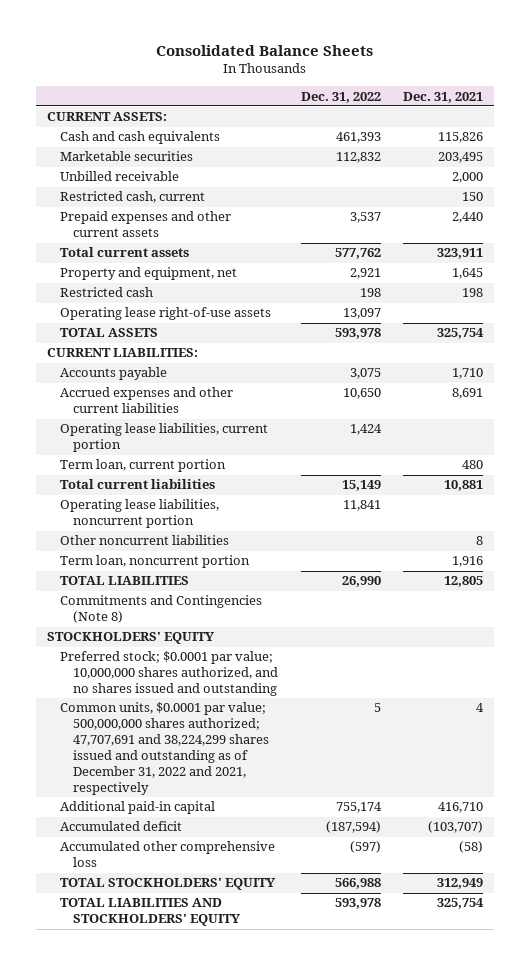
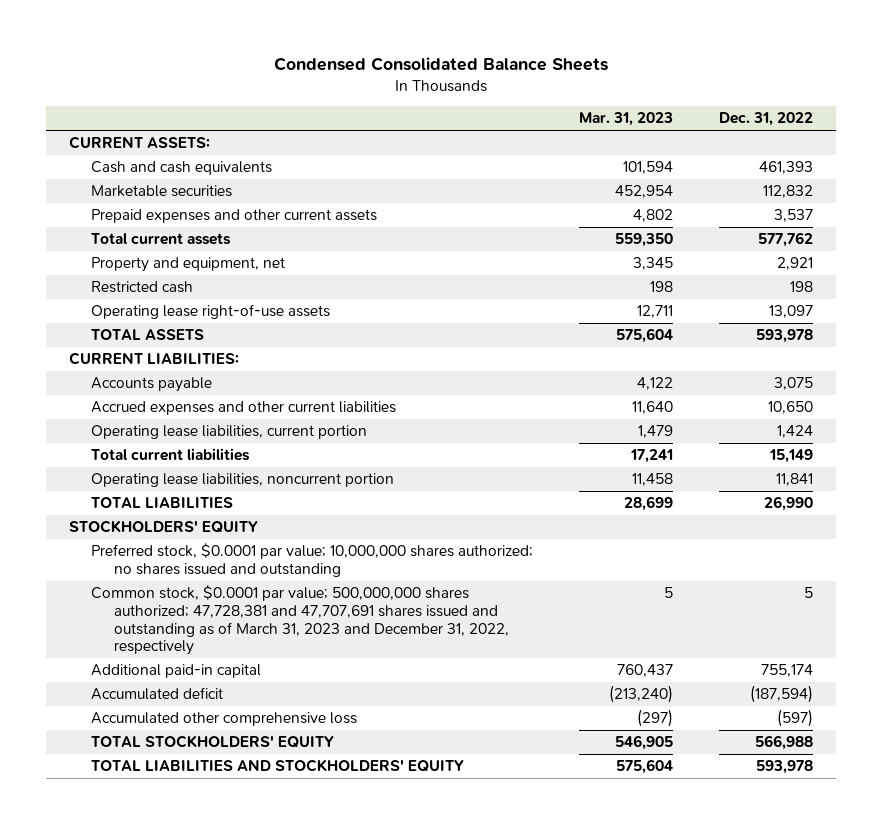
[155,44,373,56] Consolidated Balance Sheets -> [273,57,608,72] Condensed Consolidated Balance Sheets
[402,91,483,103] Dec. 31, 2021 -> none
none -> [579,112,674,127] Mar. 31, 2023
[60,171,180,182] Unbilled receivable -> none
[60,191,206,204] Restricted cash, current -> none
[60,459,227,473] Term loan, current portion -> none
[60,535,230,546] Other noncurrent liabilities -> none
[60,555,251,569] Term loan, noncurrent portion -> none
[60,595,263,624] Commitments and Contingencies (Note 8) -> none
[60,651,279,697] Preferred stock; $0.0001 par value; 10,000,000 shares authorized, and no shares issued and outstanding -> [91,543,534,577] Preferred stock, $0.0001 par value; 10,000,000 shares authorized; no shares issued and outstanding
[60,702,270,796] Common units, $0.0001 par value; 500,000,000 shares authorized; 47,707,691 and 38,224,299 shares issued and outstanding as of December 31, 2022 and 2021, respectively -> [91,585,509,656] Common stock, $0.0001 par value; 500,000,000 shares authorized; 47,728,381 and 47,707,691 shares issued and outstanding as of March 31, 2023 and December 31, 2022, respectively

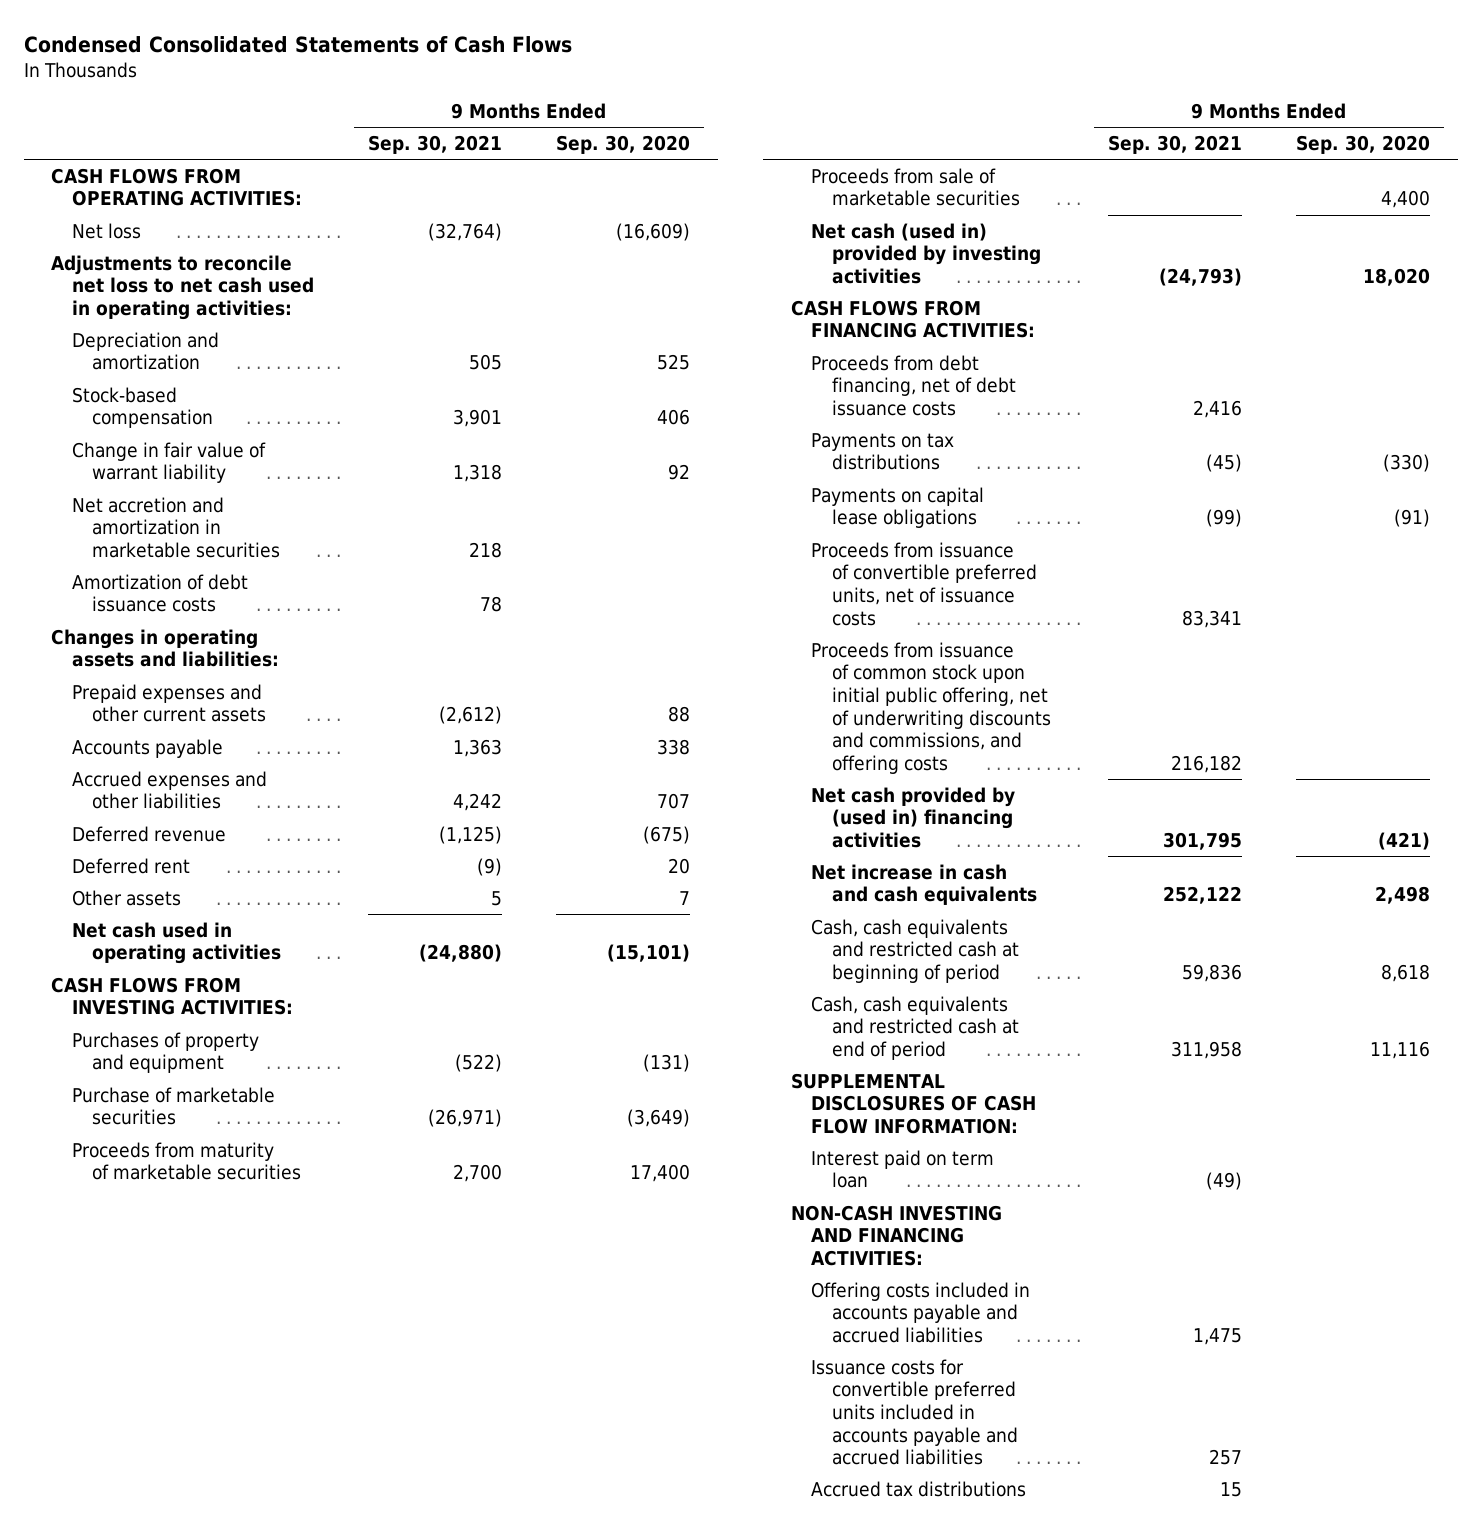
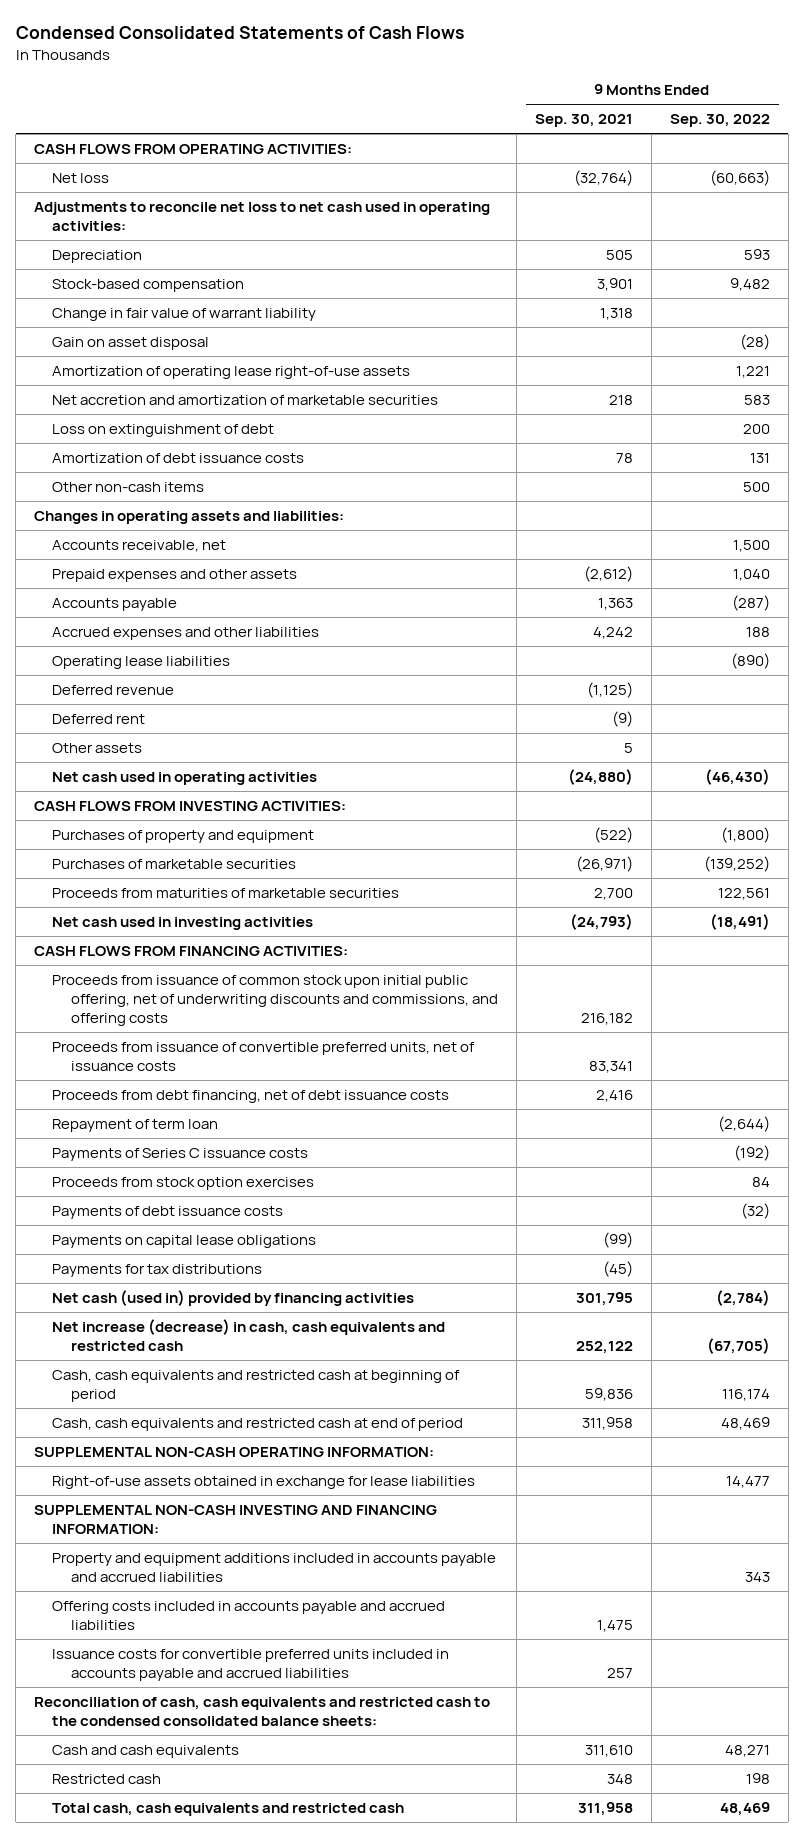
[556,134,691,154] Sep. 30, 2020 -> none
none -> [669,114,770,128] Sep. 30, 2022
[71,331,219,371] Depreciation and amortization -> none
none -> [52,250,143,264] Depreciation
none -> [52,337,210,351] Gain on asset disposal
none -> [52,366,411,380] Amortization of operating lease right-of-use assets
[71,496,281,558] Net accretion and amortization in marketable securities -> [52,395,439,406] Net accretion and amortization of marketable securities
none -> [52,424,275,438] Loss on extinguishment of debt
none -> [52,482,205,493] Other non-cash items
none -> [52,540,227,553] Accounts receivable, net
[71,683,267,723] Prepaid expenses and other current assets -> [52,569,298,583] Prepaid expenses and other assets
none -> [52,656,231,670] Operating lease liabilities
[811,167,1021,207] Proceeds from sale of marketable securities -> none
[71,1086,275,1126] Purchase of marketable securities -> [52,859,297,870] Purchases of marketable securities
[71,1141,302,1181] Proceeds from maturity of marketable securities -> [52,888,400,899] Proceeds from maturities of marketable securities
[811,222,1042,284] Net cash (used in) provided by investing activities -> [52,917,314,931] Net cash used in investing activities
[811,641,1052,774] Proceeds from issuance of common stock upon initial public offering, net of underwriting discounts and commissions, and offering costs -> [52,975,498,1027] Proceeds from issuance of common stock upon initial public offering, net of underwriting discounts and commissions, and offering costs
[811,541,1038,626] Proceeds from issuance of convertible preferred units, net of issuance costs -> [52,1042,476,1072] Proceeds from issuance of convertible preferred units, net of issuance costs
[811,432,955,471] Payments on tax distributions -> none
none -> [52,1119,219,1133] Repayment of term loan
none -> [52,1148,309,1162] Payments of Series C issuance costs
none -> [52,1177,315,1191] Proceeds from stock option exercises
none -> [52,1206,284,1220] Payments of debt issuance costs
none -> [52,1264,263,1278] Payments for tax distributions
[811,786,1016,848] Net cash provided by (used in) financing activities -> [52,1290,415,1307] Net cash (used in) provided by financing activities
[811,863,1038,906] Net increase in cash and cash equivalents -> [52,1319,446,1352] Net increase (decrease) in cash, cash equivalents and restricted cash
[790,1072,1037,1134] SUPPLEMENTAL DISCLOSURES OF CASH FLOW INFORMATION: -> none
[811,1149,995,1189] Interest paid on term loan -> none
none -> [34,1447,435,1458] SUPPLEMENTAL NON-CASH OPERATING INFORMATION:
none -> [52,1476,476,1490] Right-of-use assets obtained in exchange for lease liabilities
[790,1204,1002,1266] NON-CASH INVESTING AND FINANCING ACTIVITIES: -> [34,1505,438,1535] SUPPLEMENTAL NON-CASH INVESTING AND FINANCING INFORMATION:
none -> [52,1553,497,1583] Property and equipment additions included in accounts payable and accrued liabilities
[811,1480,1027,1497] Accrued tax distributions -> none
none -> [34,1697,491,1727] Reconciliation of cash, cash equivalents and restricted cash to the condensed consolidated balance sheets:
none -> [52,1745,240,1759] Cash and cash equivalents
none -> [52,1774,162,1785] Restricted cash
none -> [52,1803,405,1817] Total cash, cash equivalents and restricted cash

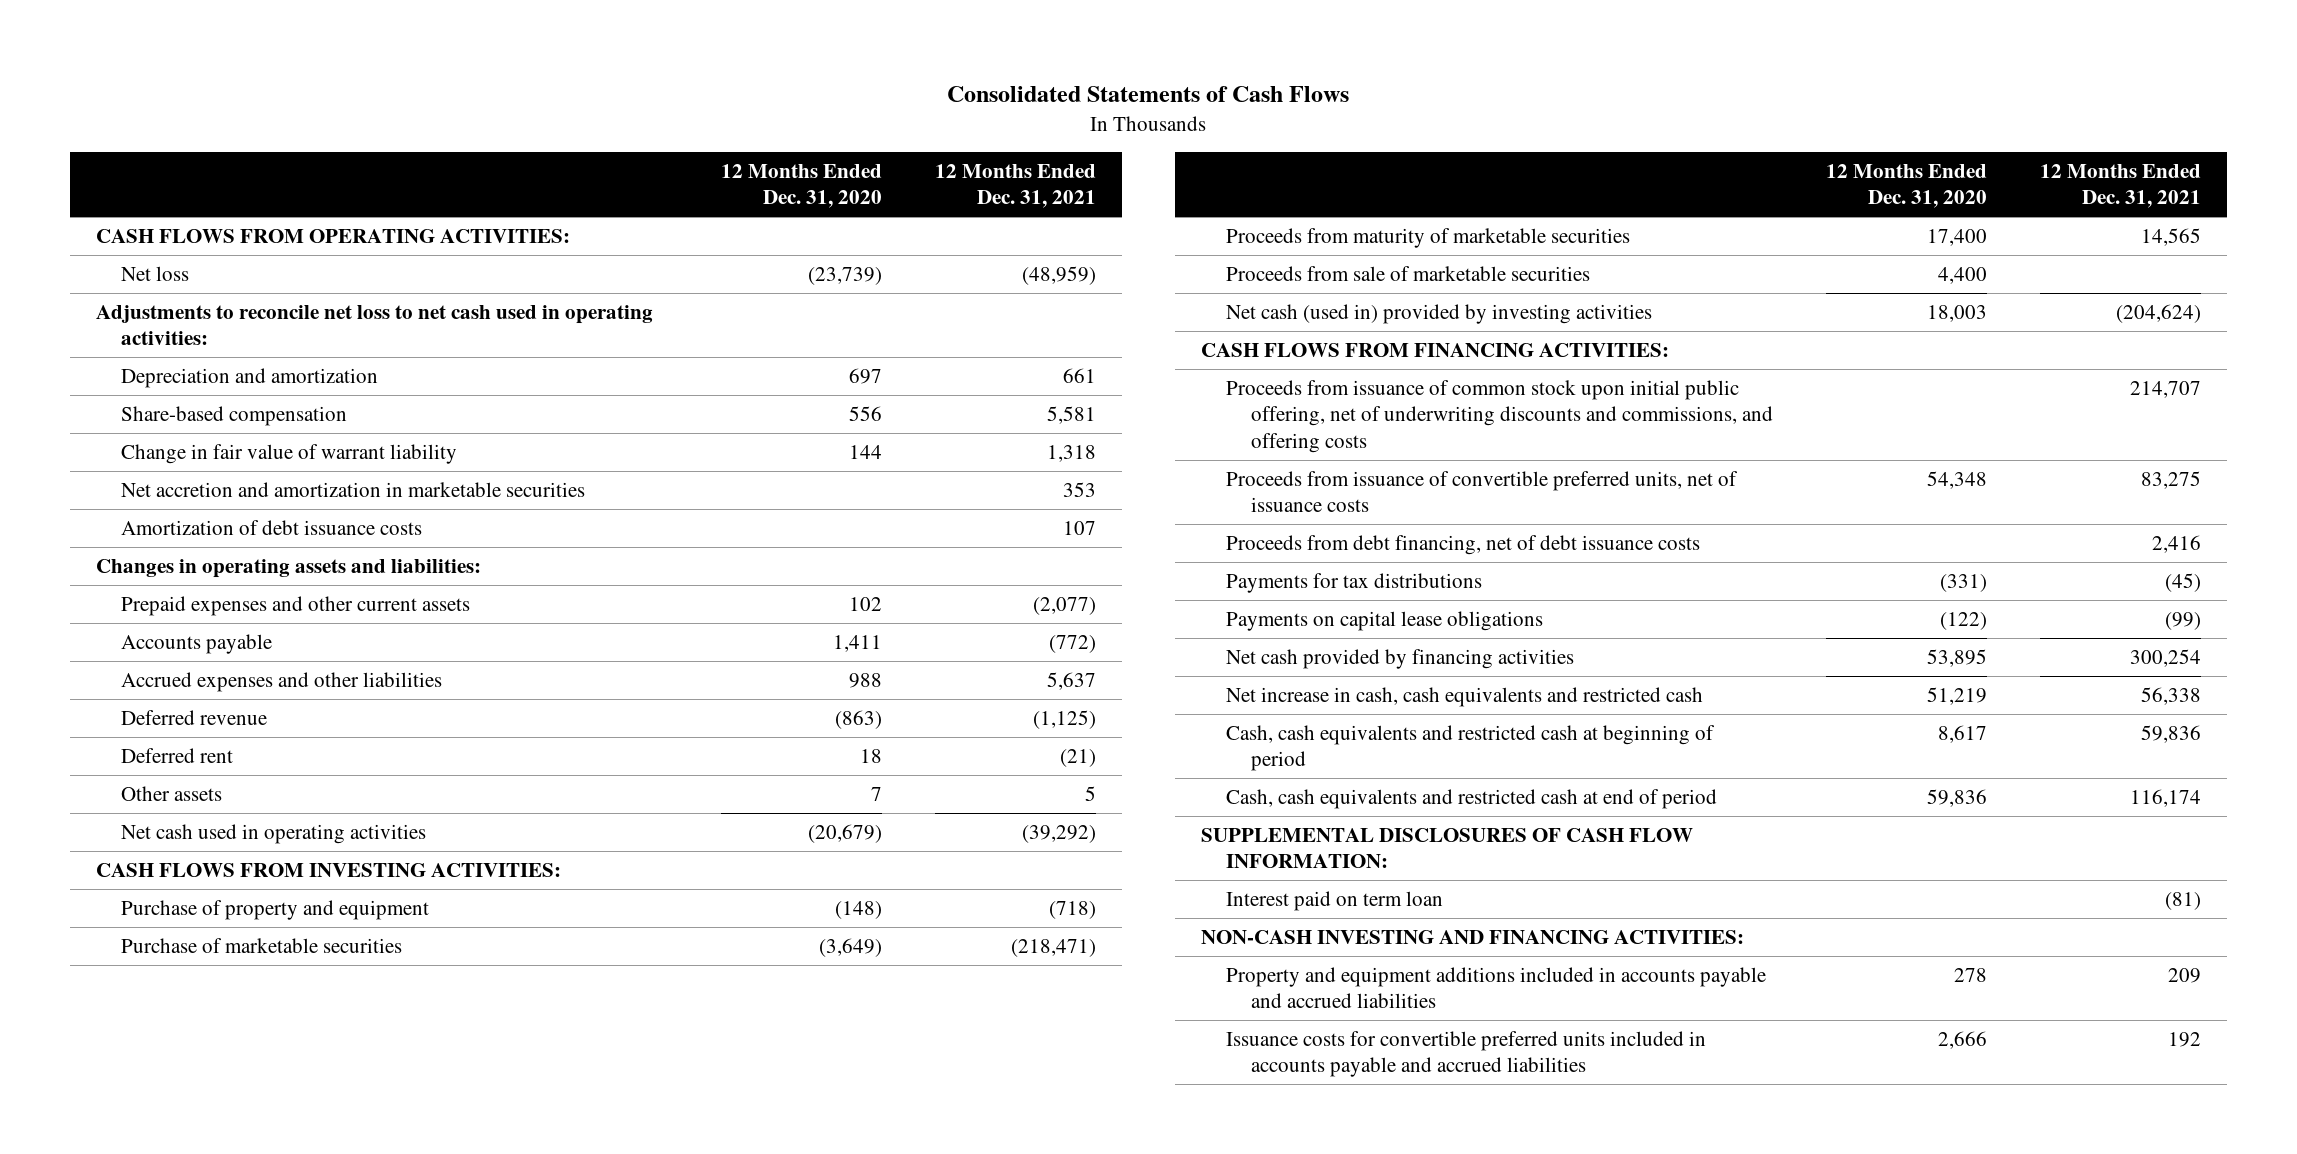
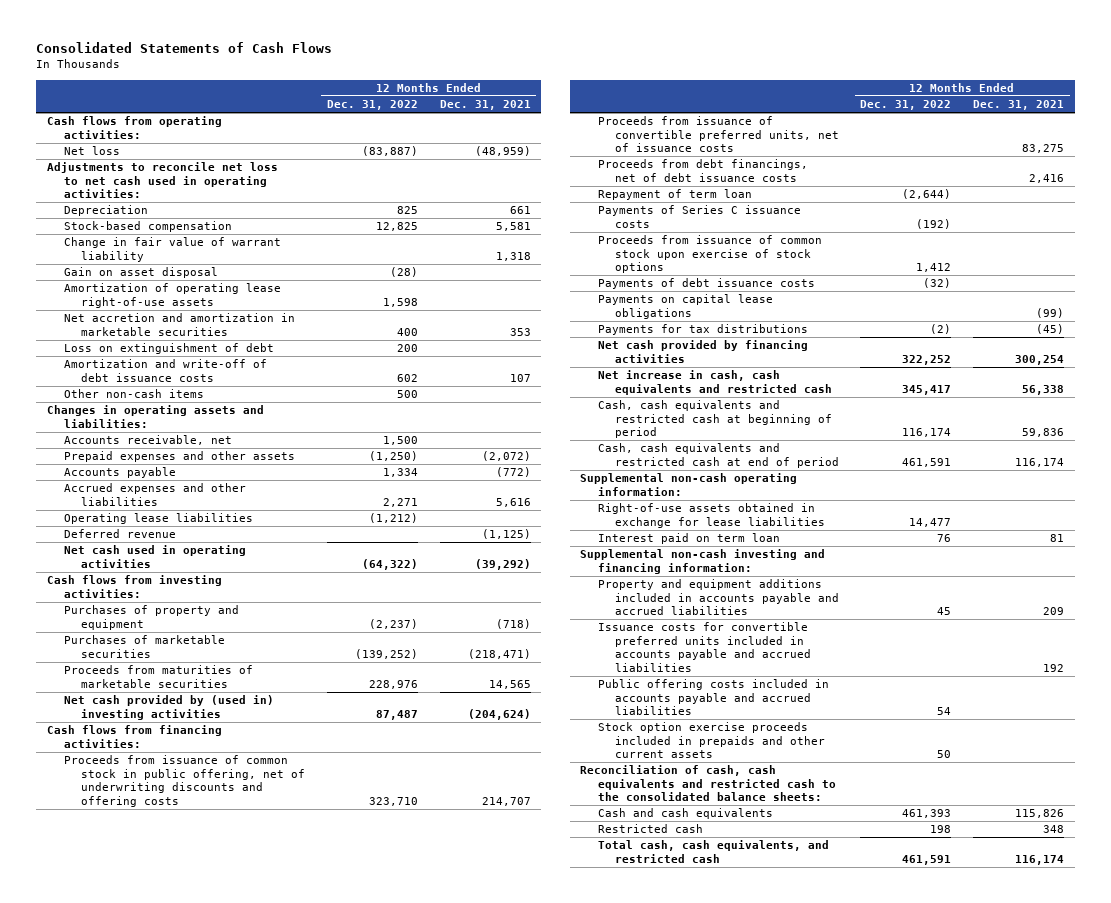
[721,163,883,209] 12 Months Ended Dec. 31, 2020 -> none
none -> [326,100,418,111] Dec. 31, 2022
[96,228,571,243] CASH FLOWS FROM OPERATING ACTIVITIES: -> [46,116,222,139] Cash flows from operating activities:
[121,367,379,388] Depreciation and amortization -> [63,205,148,217] Depreciation
[121,405,348,426] Share-based compensation -> [63,221,232,233] Stock-based compensation
none -> [63,267,218,279] Gain on asset disposal
none -> [63,283,281,308] Amortization of operating lease right-of-use assets
none -> [63,343,274,355] Loss on extinguishment of debt
[121,519,423,535] Amortization of debt issuance costs -> [63,359,267,382] Amortization and write-off of debt issuance costs
none -> [63,389,204,399] Other non-cash items
none -> [63,435,232,446] Accounts receivable, net
[121,595,471,616] Prepaid expenses and other current assets -> [63,451,295,463] Prepaid expenses and other assets
[1032,596,1096,615] (2,077) -> [481,451,531,462] (2,072)
[1046,671,1096,690] 5,637 -> [495,497,531,507] 5,616
none -> [63,513,253,525] Operating lease liabilities
[121,747,234,763] Deferred rent -> none
[121,785,223,801] Other assets -> none
[1226,265,1591,281] Proceeds from sale of marketable securities -> none
[96,862,562,877] CASH FLOWS FROM INVESTING ACTIVITIES: -> [46,575,222,598] Cash flows from investing activities:
[121,899,430,920] Purchase of property and equipment -> [63,605,239,630] Purchases of property and equipment
[121,937,403,953] Purchase of marketable securities -> [63,635,225,658] Purchases of marketable securities
[1226,227,1631,248] Proceeds from maturity of marketable securities -> [63,665,253,688] Proceeds from maturities of marketable securities
[1226,303,1653,324] Net cash (used in) provided by investing activities -> [63,695,274,720] Net cash provided by (used in) investing activities
[1201,342,1670,357] CASH FLOWS FROM FINANCING ACTIVITIES: -> [46,725,222,748] Cash flows from financing activities:
[1226,379,1774,453] Proceeds from issuance of common stock upon initial public offering, net of underwriting discounts and commissions, and offering costs -> [63,755,305,807] Proceeds from issuance of common stock in public offering, net of underwriting discounts and offering costs
[1226,534,1701,555] Proceeds from debt financing, net of debt issuance costs -> [597,159,808,182] Proceeds from debt financings, net of debt issuance costs
none -> [597,189,752,201] Repayment of term loan
none -> [597,205,801,228] Payments of Series C issuance costs
none -> [597,235,822,274] Proceeds from issuance of common stock upon exercise of stock options
none -> [597,278,815,290] Payments of debt issuance costs
[1226,572,1483,593] Payments for tax distributions -> [597,324,808,336] Payments for tax distributions
[1201,827,1694,869] SUPPLEMENTAL DISCLOSURES OF CASH FLOW INFORMATION: -> [580,473,798,496] Supplemental non-cash operating information:
none -> [597,503,825,528] Right-of-use assets obtained in exchange for lease liabilities
[2164,891,2201,910] (81) -> [1050,534,1065,543] 81
[1201,929,1745,944] NON-CASH INVESTING AND FINANCING ACTIVITIES: -> [580,549,826,574] Supplemental non-cash investing and financing information:
none -> [597,679,829,716] Public offering costs included in accounts payable and accrued liabilities
none -> [597,722,825,759] Stock option exercise proceeds included in prepaids and other current assets
none -> [580,765,836,802] Reconciliation of cash, cash equivalents and restricted cash to the consolidated balance sheets:
none -> [597,808,773,820] Cash and cash equivalents
none -> [597,824,703,834] Restricted cash
none -> [597,840,829,863] Total cash, cash equivalents, and restricted cash

